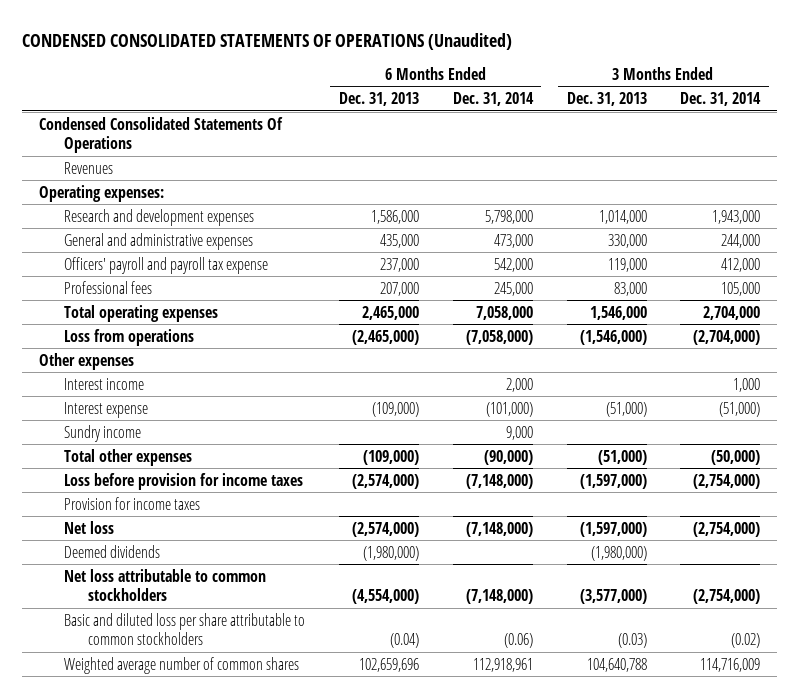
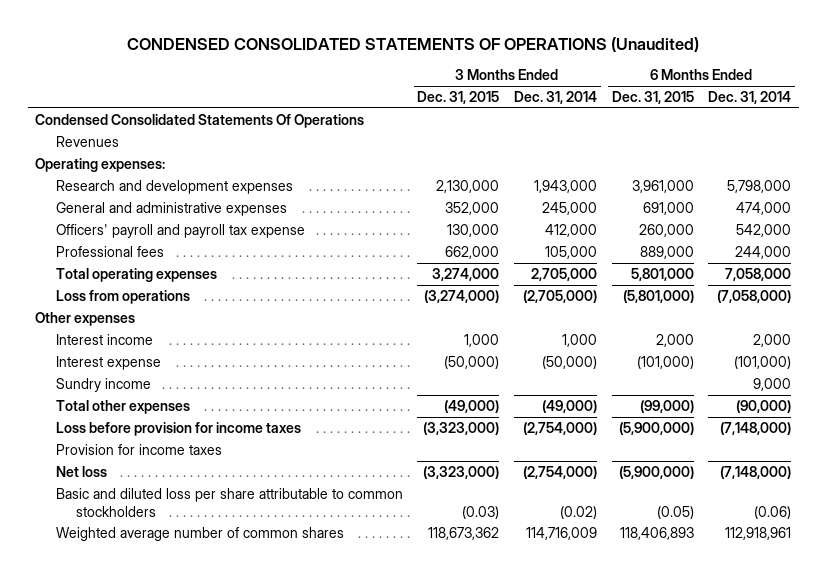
[338,92,419,107] Dec. 31, 2013 -> none
[566,92,647,107] Dec. 31, 2013 -> none
none -> [417,91,500,105] Dec. 31, 2015
none -> [611,91,694,105] Dec. 31, 2015
[493,233,533,248] 473,000 -> [736,201,792,215] 474,000
[721,233,761,248] 244,000 -> [542,201,598,215] 245,000
[493,281,533,296] 245,000 -> [735,245,792,259] 244,000
[703,305,761,320] 2,704,000 -> [531,267,598,281] 2,705,000
[693,329,761,345] (2,704,000) -> [523,289,598,303] (2,705,000)
[719,401,761,417] (51,000) -> [542,355,598,369] (50,000)
[711,449,761,465] (50,000) -> [542,399,598,413] (49,000)
[63,544,160,558] Deemed dividends -> none
[63,568,266,602] Net loss attributable to common stockholders -> none

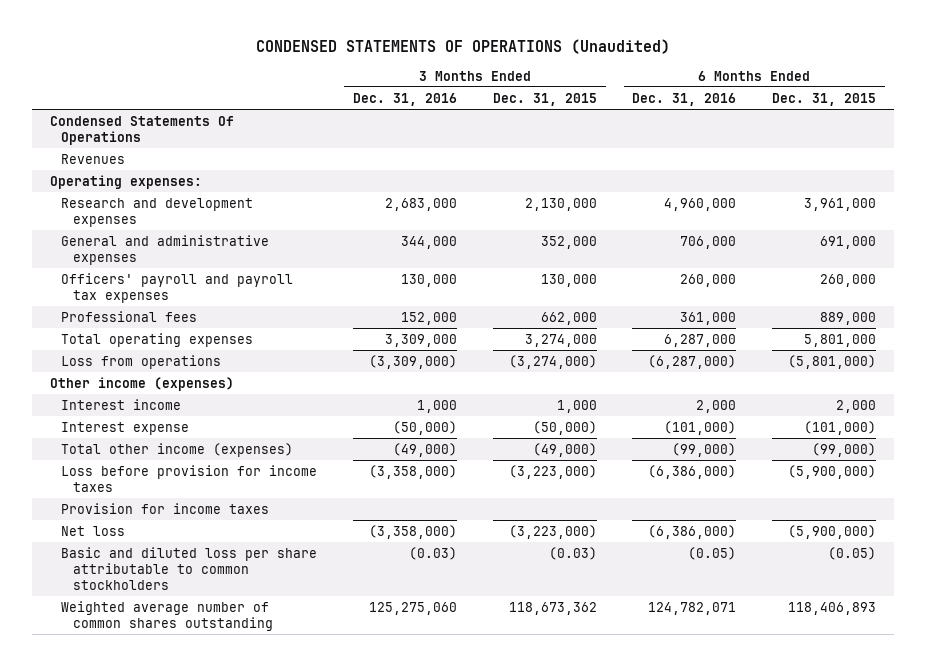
[127,37,700,53] CONDENSED CONSOLIDATED STATEMENTS OF OPERATIONS (Unaudited) -> [255,38,670,54] CONDENSED STATEMENTS OF OPERATIONS (Unaudited)
[514,91,598,105] Dec. 31, 2014 -> none
[708,91,792,105] Dec. 31, 2014 -> none
none -> [353,92,458,106] Dec. 31, 2016
none -> [632,92,737,106] Dec. 31, 2016
[35,113,365,128] Condensed Consolidated Statements Of Operations -> [49,115,234,145] Condensed Statements Of Operations
[55,223,305,238] Officers' payroll and payroll tax expense -> [61,272,294,303] Officers' payroll and payroll tax expenses
[35,311,136,326] Other expenses -> [49,376,234,391] Other income (expenses)
[55,377,151,392] Sundry income -> none
[55,399,190,414] Total other expenses -> [61,442,294,457] Total other income (expenses)
[423,421,500,435] (3,323,000) -> [508,464,597,479] (3,223,000)
[423,465,500,479] (3,323,000) -> [508,524,597,539] (3,223,000)
[55,526,344,541] Weighted average number of common shares -> [61,600,274,631] Weighted average number of common shares outstanding

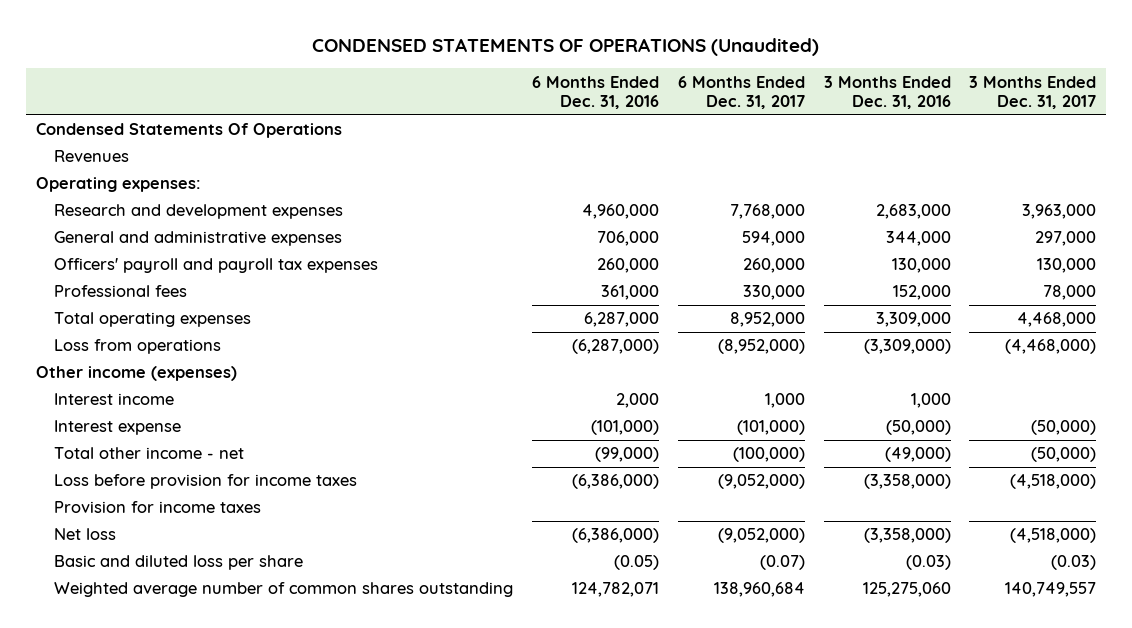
[492,92,597,106] Dec. 31, 2015 -> none
[772,92,877,106] Dec. 31, 2015 -> none
none -> [677,75,805,109] 6 Months Ended Dec. 31, 2017
none -> [969,75,1097,109] 3 Months Ended Dec. 31, 2017
[61,442,294,457] Total other income (expenses) -> [53,447,244,460] Total other income - net
[61,546,318,590] Basic and diluted loss per share attributable to common stockholders -> [53,555,303,571] Basic and diluted loss per share

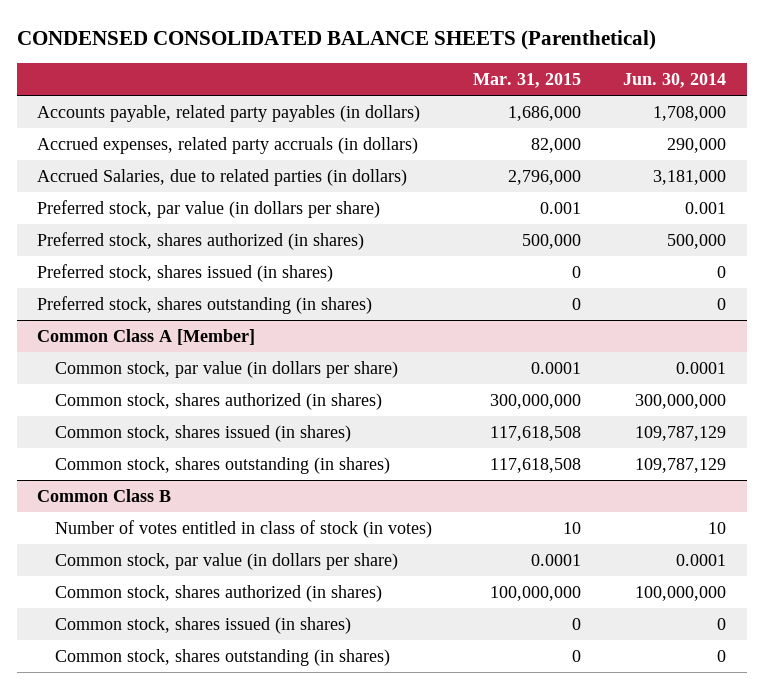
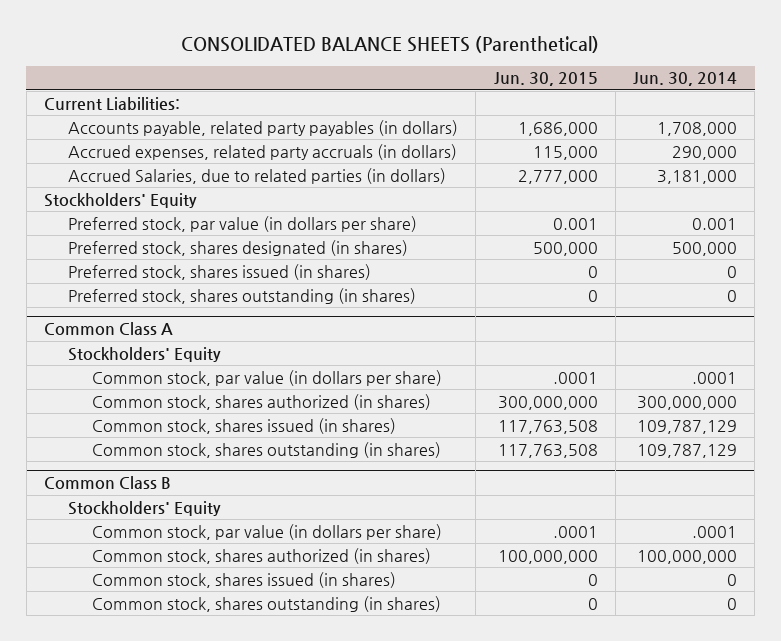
[16,29,656,50] CONDENSED CONSOLIDATED BALANCE SHEETS (Parenthetical) -> [181,36,600,54] CONSOLIDATED BALANCE SHEETS (Parenthetical)
[473,72,582,88] Mar. 31, 2015 -> none
none -> [493,72,598,87] Jun. 30, 2015
none -> [43,96,180,110] Current Liabilities:
none -> [43,192,197,208] Stockholders' Equity
[37,231,365,250] Preferred stock, shares authorized (in shares) -> [68,239,409,256] Preferred stock, shares designated (in shares)
[37,328,256,345] Common Class A [Member] -> [43,322,173,336] Common Class A
none -> [68,346,222,362] Stockholders' Equity
[675,361,726,374] 0.0001 -> [691,371,737,384] .0001
[55,519,433,538] Number of votes entitled in class of stock (in votes) -> none
none -> [68,500,222,516] Stockholders' Equity
[675,553,726,566] 0.0001 -> [691,525,737,538] .0001

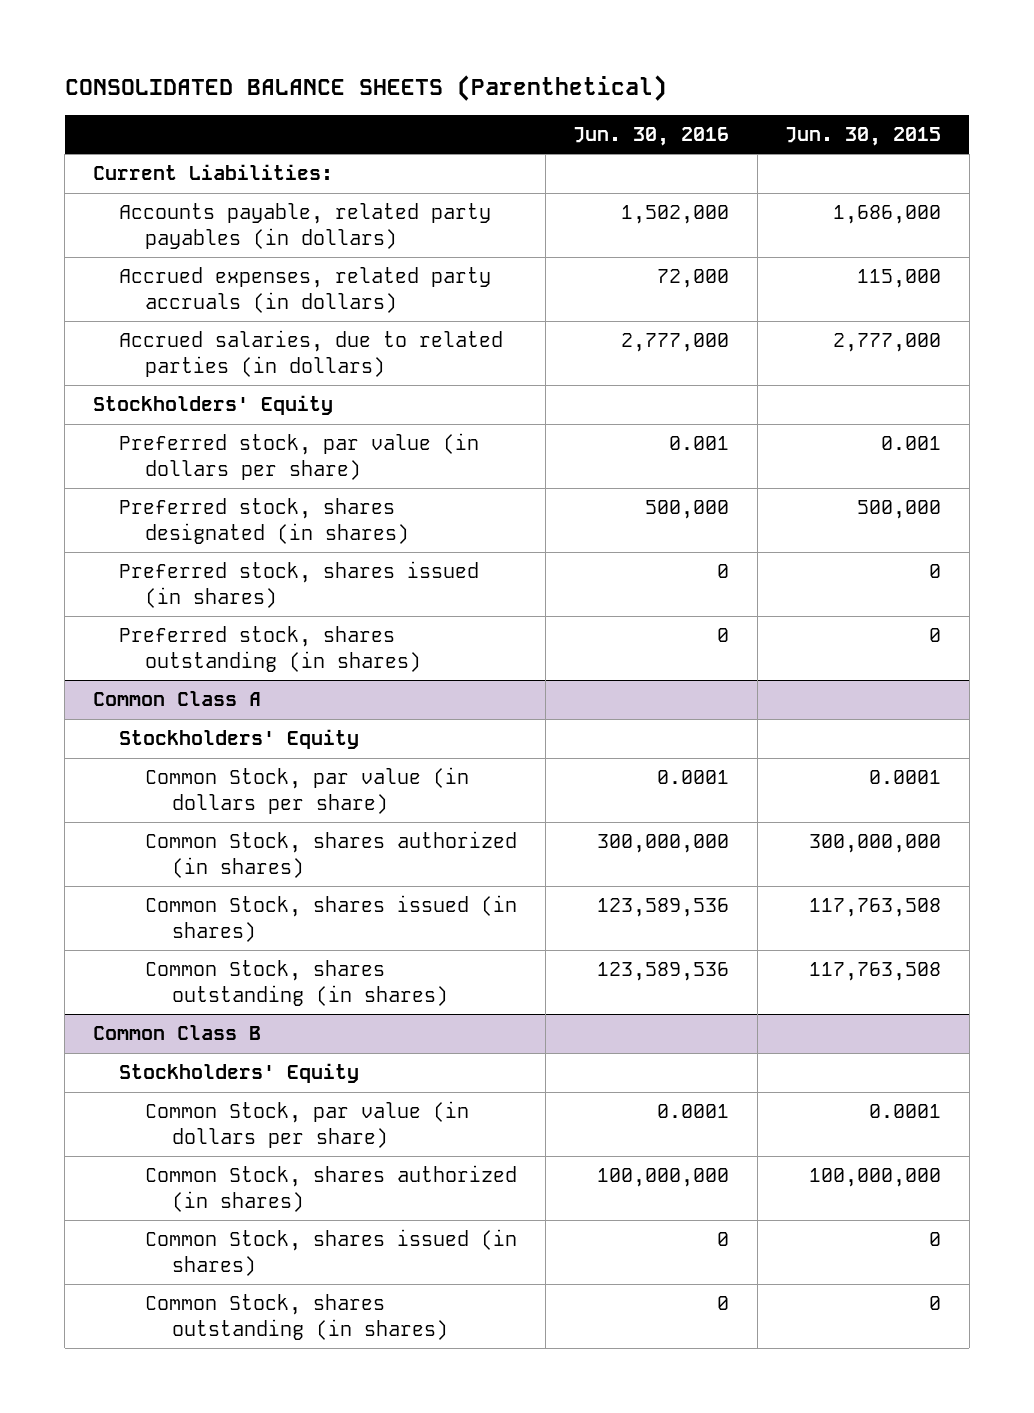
[632,72,737,87] Jun. 30, 2014 -> none
none -> [573,127,730,147] Jun. 30, 2016
[68,167,447,184] Accrued Salaries, due to related parties (in dollars) -> [118,330,503,377] Accrued salaries, due to related parties (in dollars)
[92,369,443,386] Common stock, par value (in dollars per share) -> [145,767,470,814] Common Stock, par value (in dollars per share)
[552,371,598,384] .0001 -> [869,770,942,785] 0.0001
[92,393,432,410] Common stock, shares authorized (in shares) -> [145,831,518,878] Common Stock, shares authorized (in shares)
[92,417,397,434] Common stock, shares issued (in shares) -> [145,895,518,942] Common Stock, shares issued (in shares)
[92,441,442,458] Common stock, shares outstanding (in shares) -> [145,960,448,1006] Common Stock, shares outstanding (in shares)
[92,523,443,540] Common stock, par value (in dollars per share) -> [145,1101,470,1148] Common Stock, par value (in dollars per share)
[552,525,598,538] .0001 -> [869,1104,942,1119] 0.0001
[92,547,432,564] Common stock, shares authorized (in shares) -> [145,1165,518,1212] Common Stock, shares authorized (in shares)
[92,571,397,588] Common stock, shares issued (in shares) -> [145,1229,518,1276] Common Stock, shares issued (in shares)
[92,595,442,612] Common stock, shares outstanding (in shares) -> [145,1294,448,1340] Common Stock, shares outstanding (in shares)

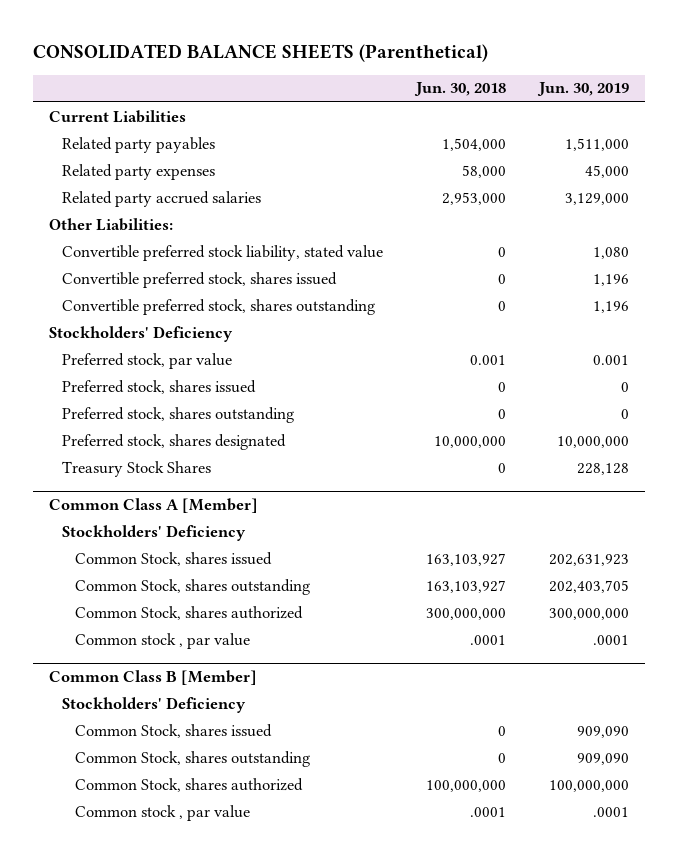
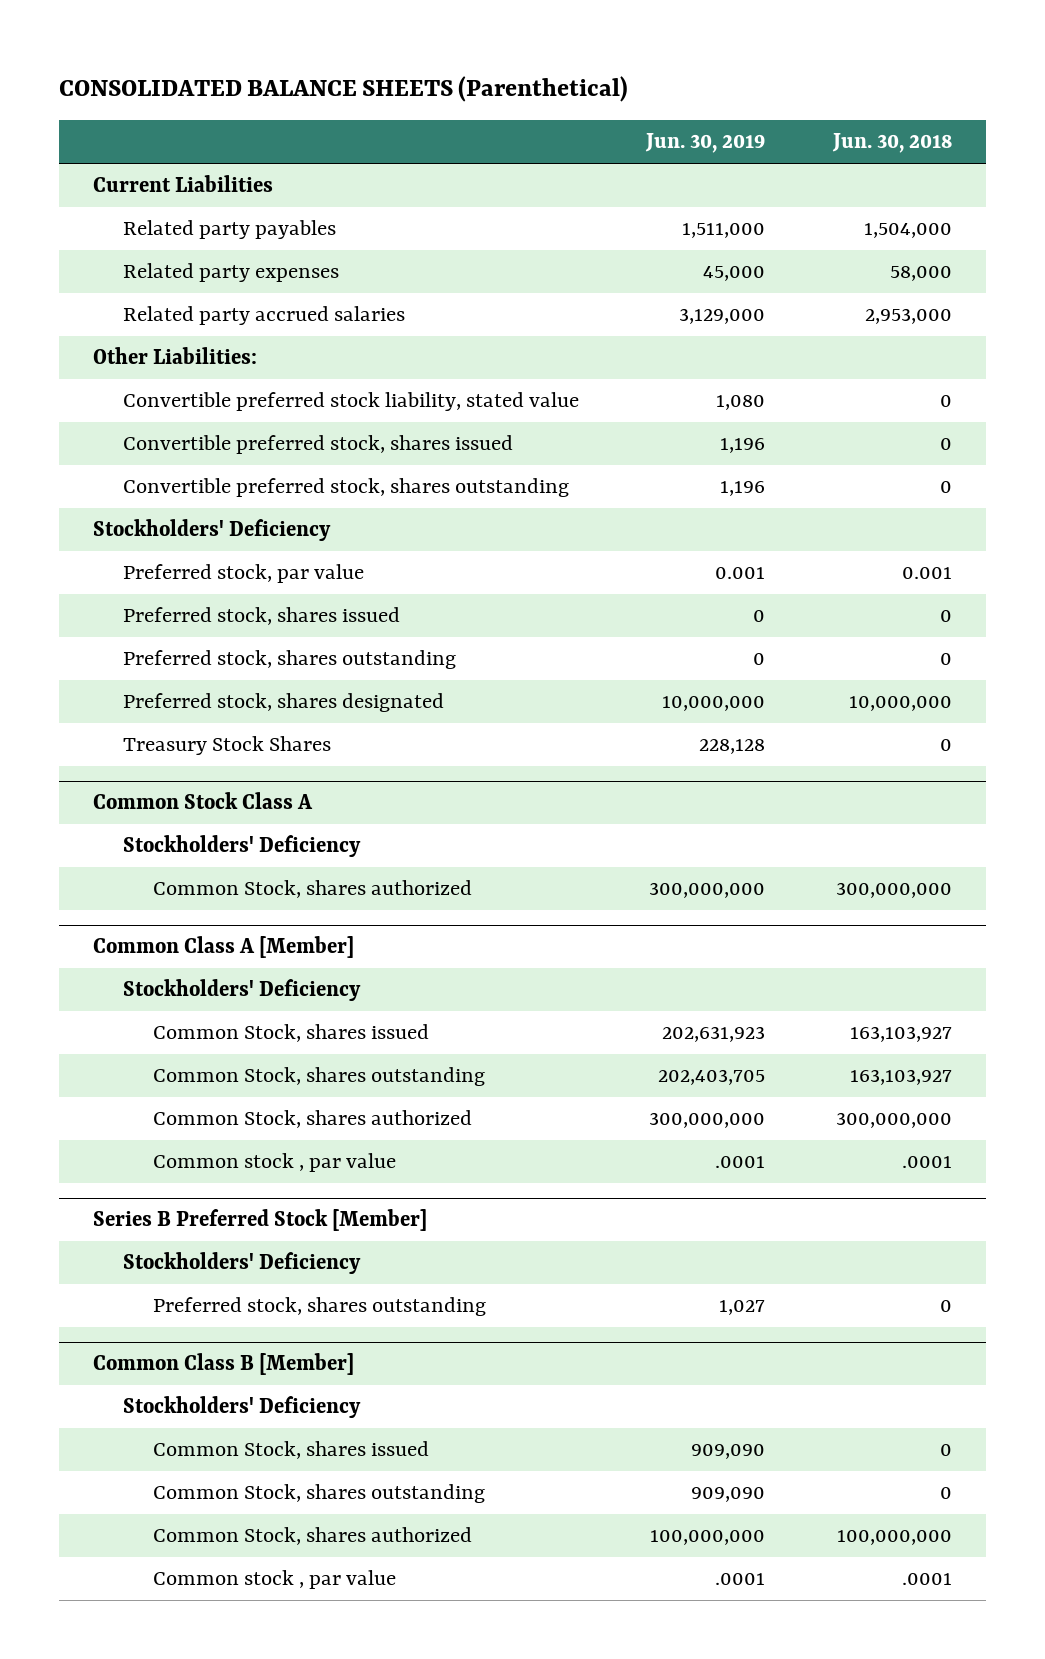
none -> [92,792,313,810] Common Stock Class A
none -> [122,835,361,858] Stockholders' Deficiency
none -> [152,880,472,899] Common Stock, shares authorized
none -> [92,1209,427,1232] Series B Preferred Stock [Member]
none -> [122,1252,361,1275] Stockholders' Deficiency
none -> [152,1297,486,1317] Preferred stock, shares outstanding

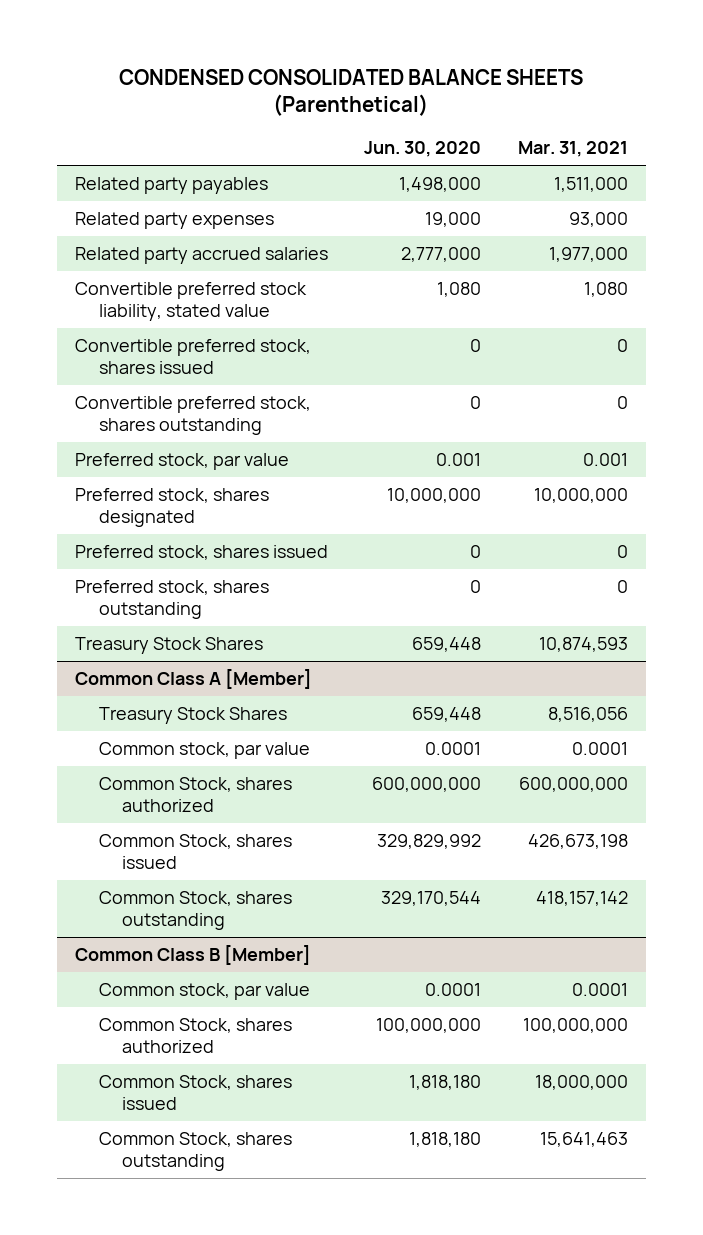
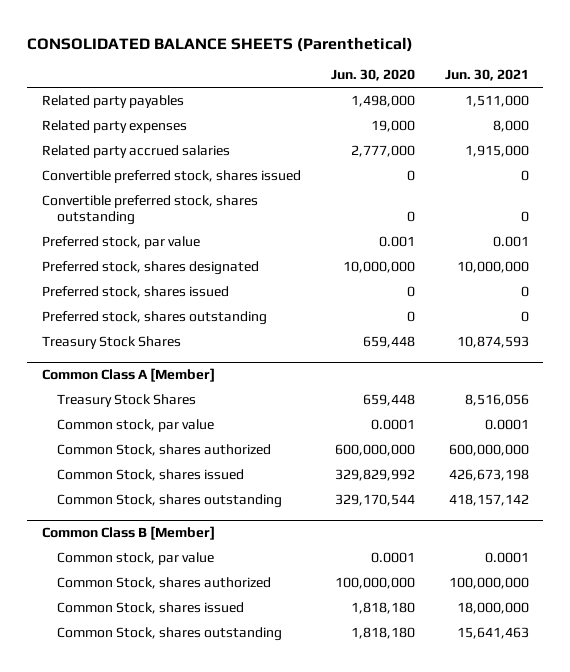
[119,68,584,117] CONDENSED CONSOLIDATED BALANCE SHEETS (Parenthetical) -> [27,36,414,52] CONSOLIDATED BALANCE SHEETS (Parenthetical)
[517,141,628,158] Mar. 31, 2021 -> none
none -> [444,69,529,82] Jun. 30, 2021
[75,282,308,321] Convertible preferred stock liability, stated value -> none

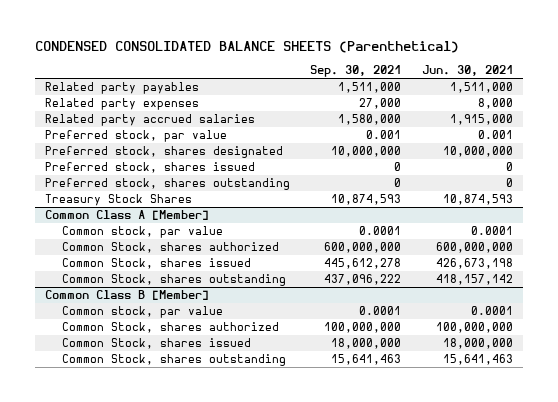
[27,36,414,52] CONSOLIDATED BALANCE SHEETS (Parenthetical) -> [34,41,459,54] CONDENSED CONSOLIDATED BALANCE SHEETS (Parenthetical)
[330,69,415,82] Jun. 30, 2020 -> none
none -> [310,65,402,78] Sep. 30, 2021
[41,169,301,183] Convertible preferred stock, shares issued -> none
[41,194,258,226] Convertible preferred stock, shares outstanding -> none
[57,393,197,407] Treasury Stock Shares -> none

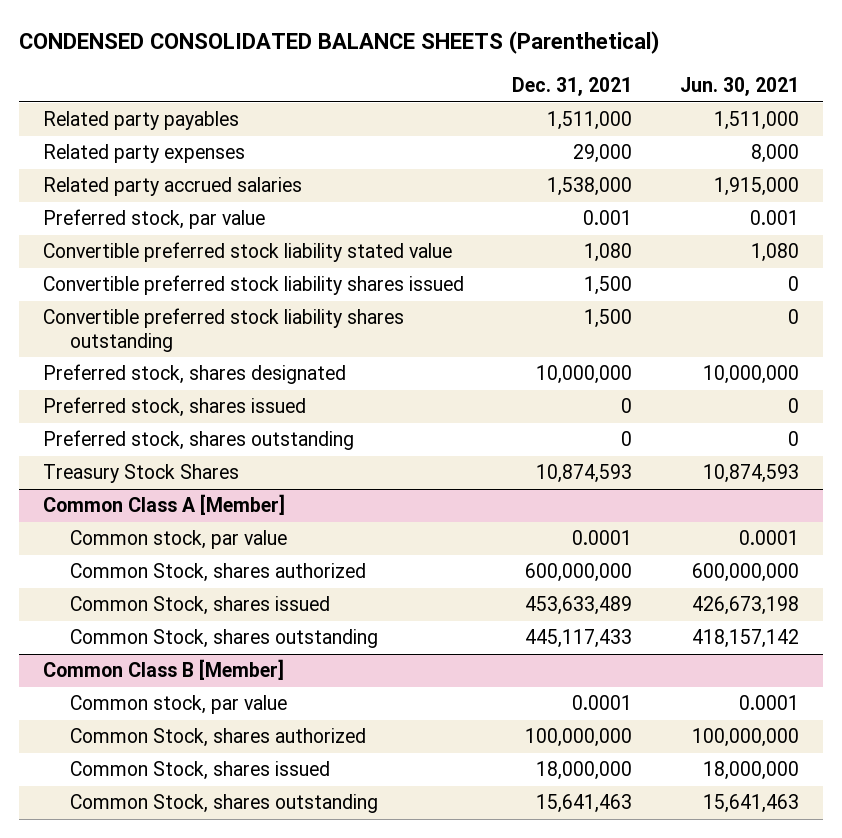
[310,65,402,78] Sep. 30, 2021 -> none
none -> [512,77,633,97] Dec. 31, 2021
none -> [43,242,453,263] Convertible preferred stock liability stated value
none -> [43,275,465,296] Convertible preferred stock liability shares issued
none -> [43,308,405,352] Convertible preferred stock liability shares outstanding

